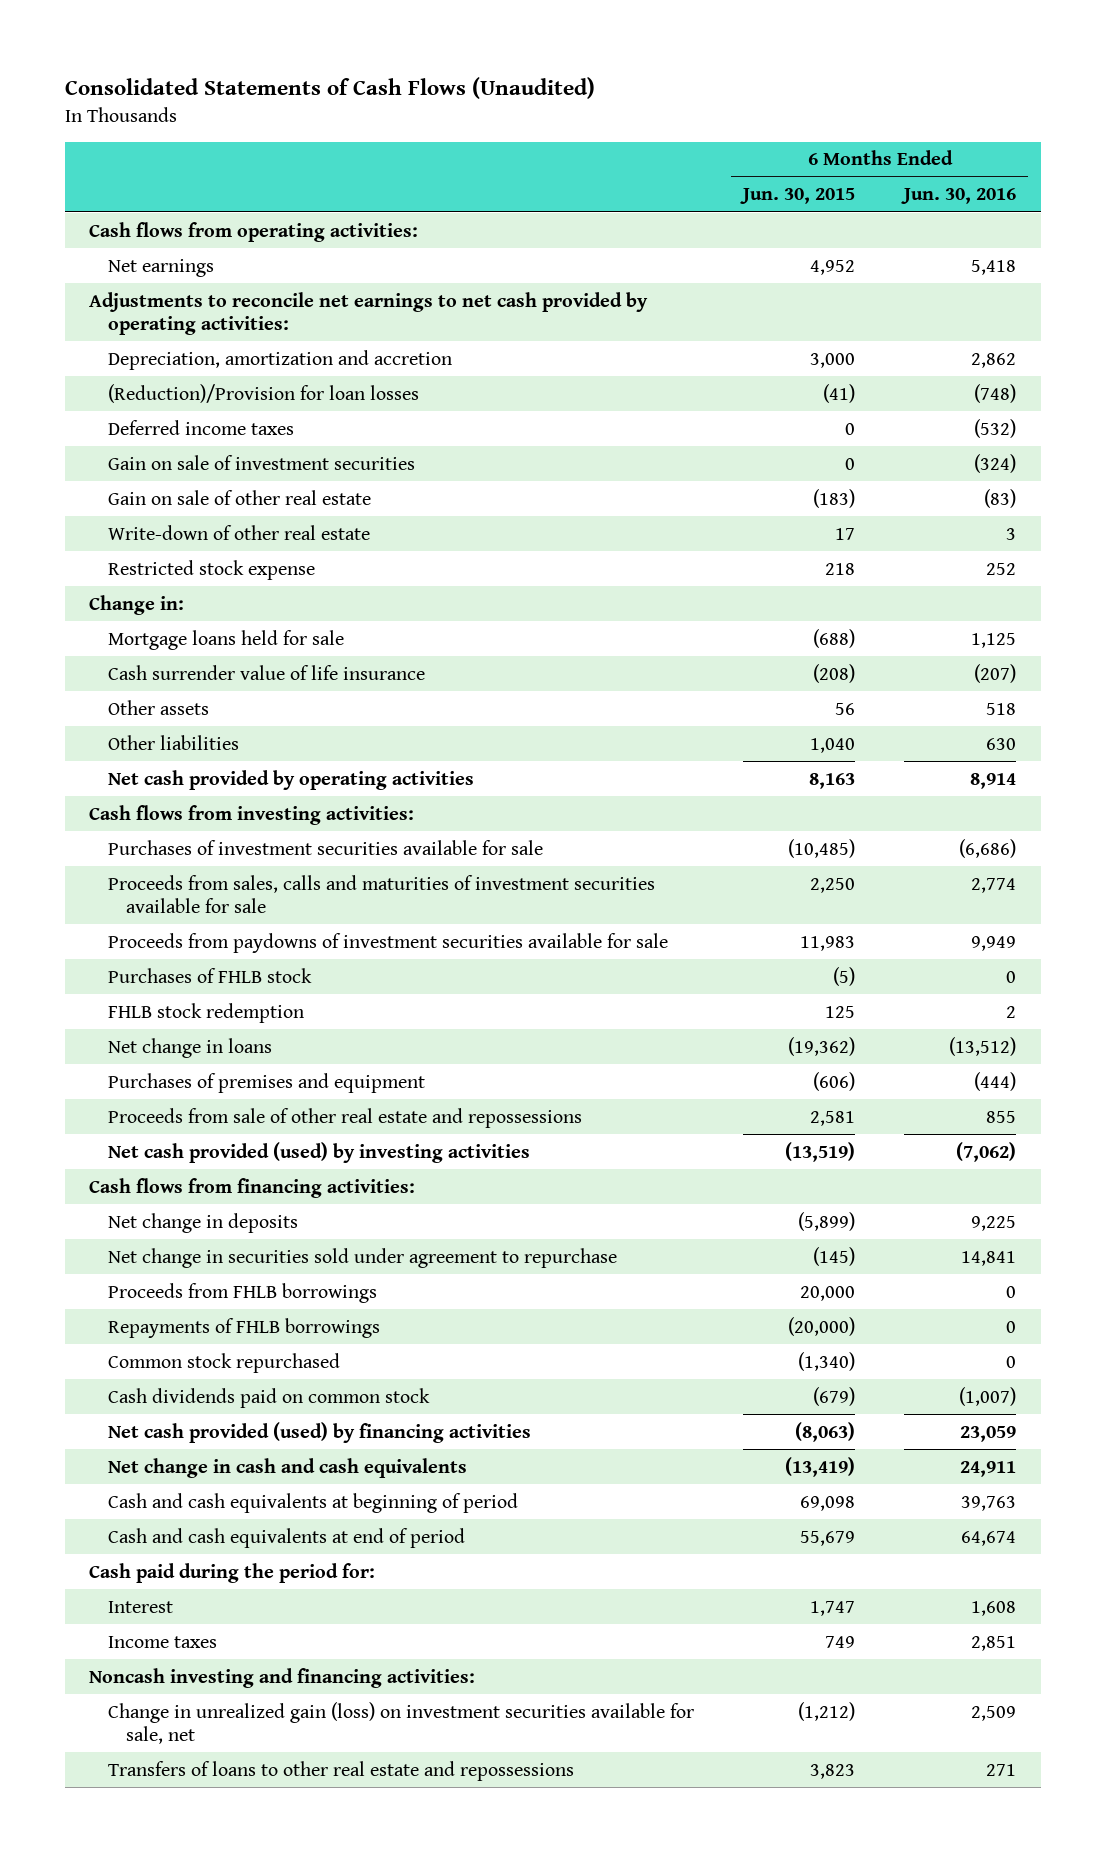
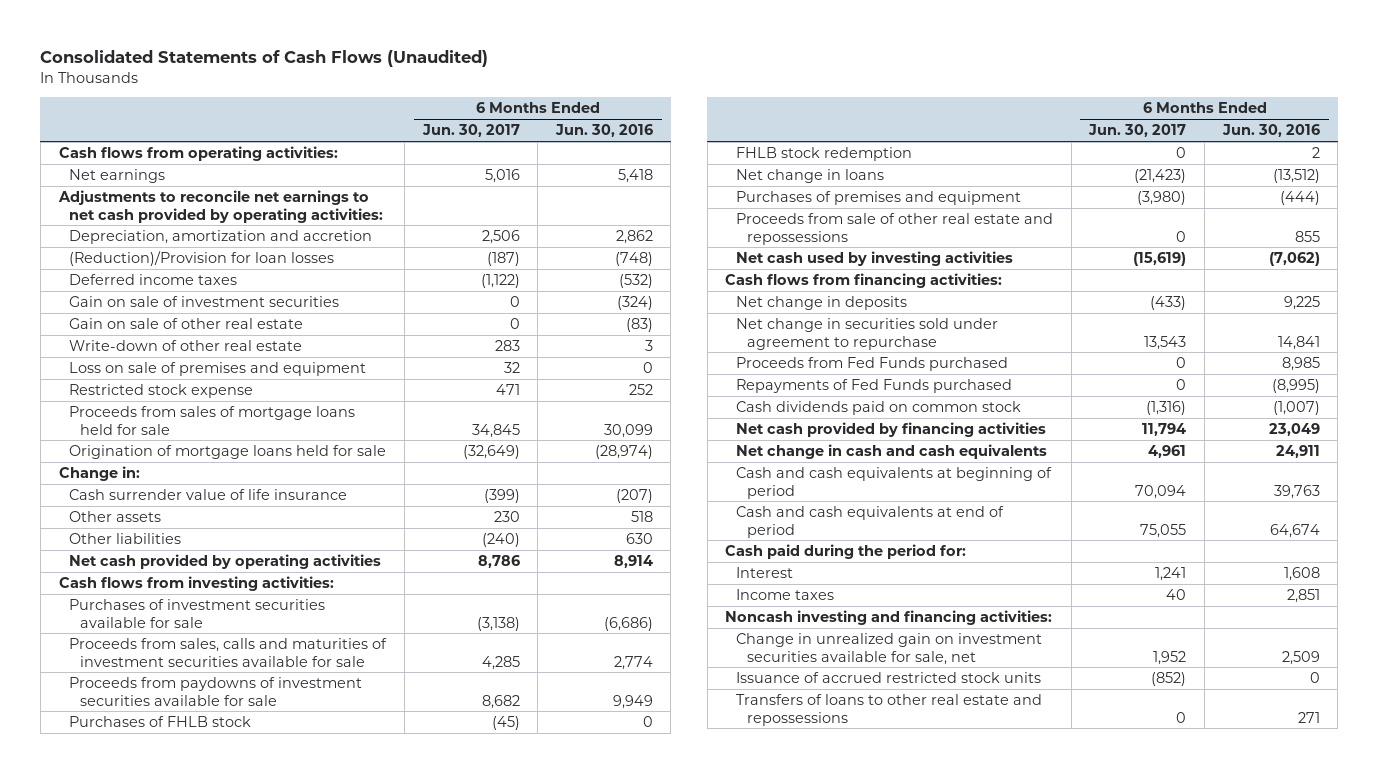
[739,188,855,205] Jun. 30, 2015 -> none
none -> [421,124,520,138] Jun. 30, 2017
none -> [69,362,367,377] Loss on sale of premises and equipment
none -> [69,406,356,435] Proceeds from sales of mortgage loans held for sale
none -> [69,445,387,460] Origination of mortgage loans held for sale
[107,629,344,650] Mortgage loans held for sale -> none
[107,1141,530,1163] Net cash provided (used) by investing activities -> [736,251,1014,267] Net cash used by investing activities
[107,1352,340,1373] Common stock repurchased -> none
[107,1282,377,1303] Proceeds from FHLB borrowings -> [736,357,1009,372] Proceeds from Fed Funds purchased
[1006,1285,1017,1298] 0 -> [1281,357,1320,372] 8,985
[107,1317,380,1338] Repayments of FHLB borrowings -> [736,379,1013,394] Repayments of Fed Funds purchased
[1006,1320,1017,1333] 0 -> [1271,379,1320,394] (8,995)
[107,1421,531,1443] Net cash provided (used) by financing activities -> [736,422,1047,438] Net cash provided by financing activities
[960,1425,1017,1442] 23,059 -> [1268,423,1320,437] 23,049
[107,1701,694,1744] Change in unrealized gain (loss) on investment securities available for sale, net -> [736,633,1043,665] Change in unrealized gain on investment securities available for sale, net
none -> [736,672,1042,684] Issuance of accrued restricted stock units

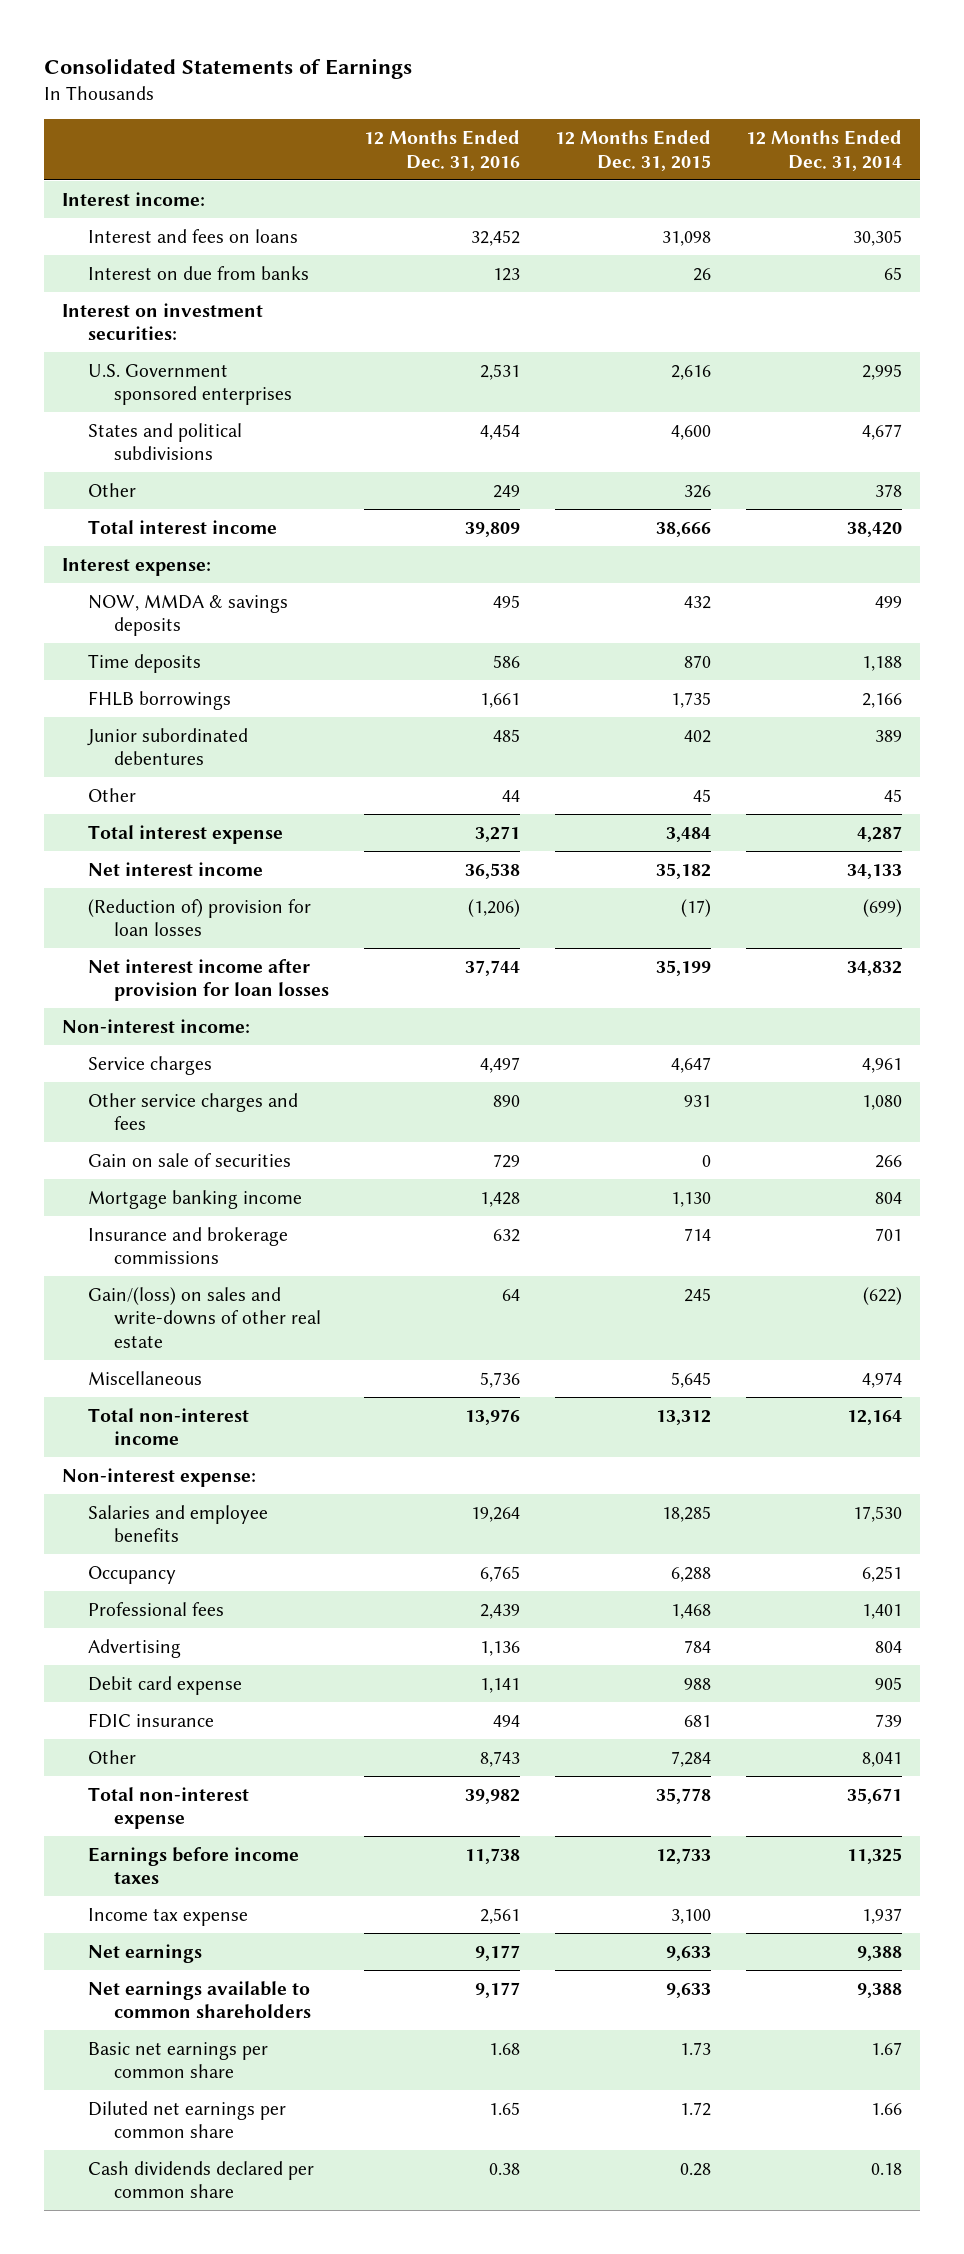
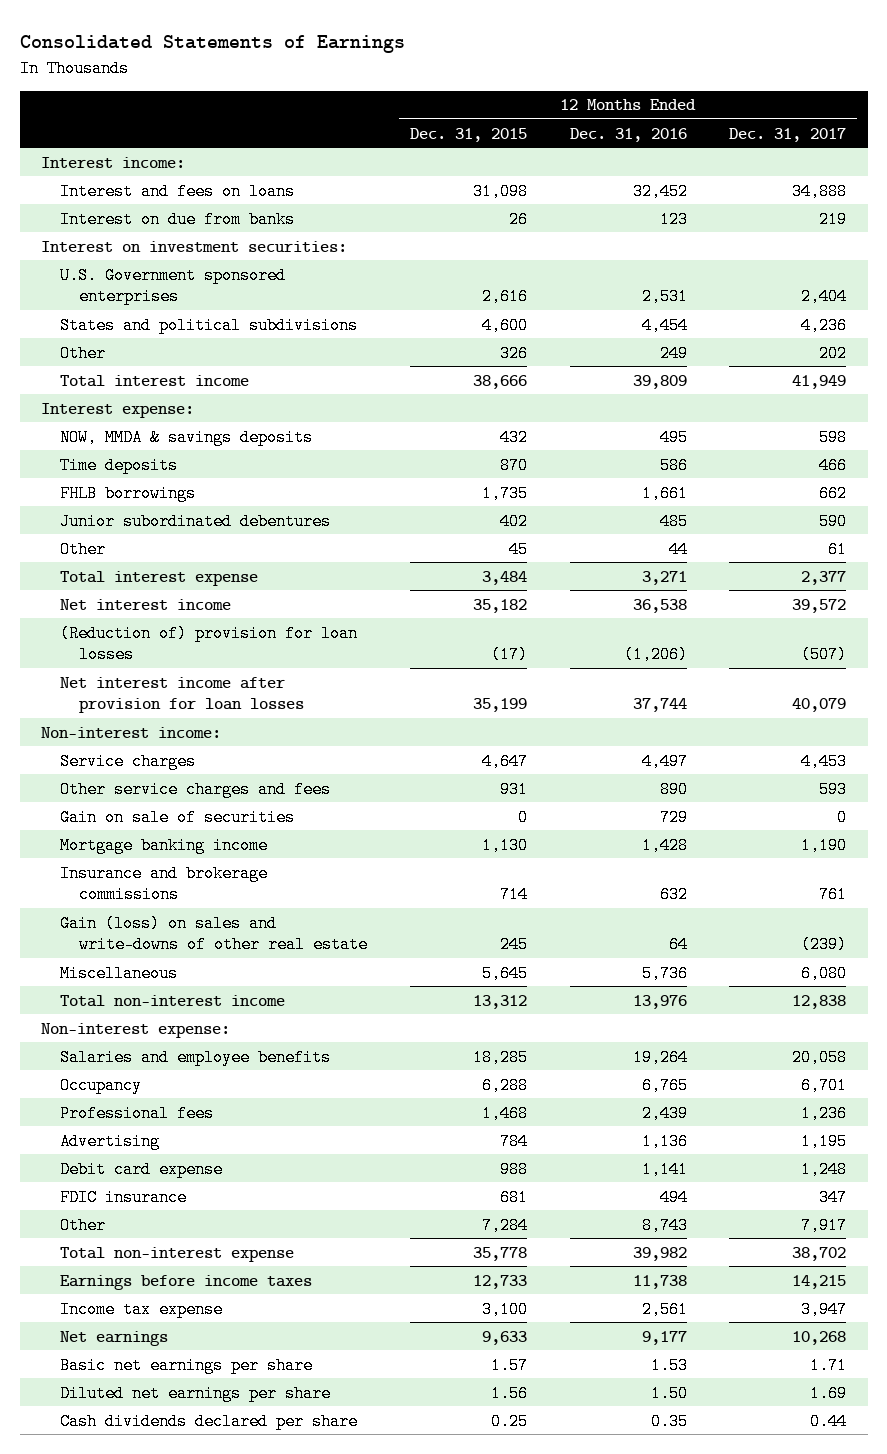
[746,130,903,171] 12 Months Ended Dec. 31, 2014 -> none
none -> [729,127,847,142] Dec. 31, 2017
[88,1286,322,1348] Gain/(loss) on sales and write-downs of other real estate -> [60,914,369,953] Gain (loss) on sales and write-downs of other real estate
[88,1980,312,2019] Net earnings available to common shareholders -> none
[88,2041,269,2079] Basic net earnings per common share -> [60,1356,314,1374] Basic net earnings per share
[489,2042,521,2055] 1.68 -> [650,1356,688,1374] 1.53
[680,2041,712,2055] 1.73 -> [490,1356,528,1374] 1.57
[88,2100,287,2139] Diluted net earnings per common share -> [60,1384,332,1402] Diluted net earnings per share
[489,2101,521,2115] 1.65 -> [650,1384,688,1402] 1.50
[680,2101,712,2116] 1.72 -> [490,1384,528,1402] 1.56
[88,2160,315,2199] Cash dividends declared per common share -> [60,1412,359,1430] Cash dividends declared per share
[489,2162,521,2175] 0.38 -> [650,1412,688,1430] 0.35
[680,2162,712,2176] 0.28 -> [490,1412,528,1430] 0.25

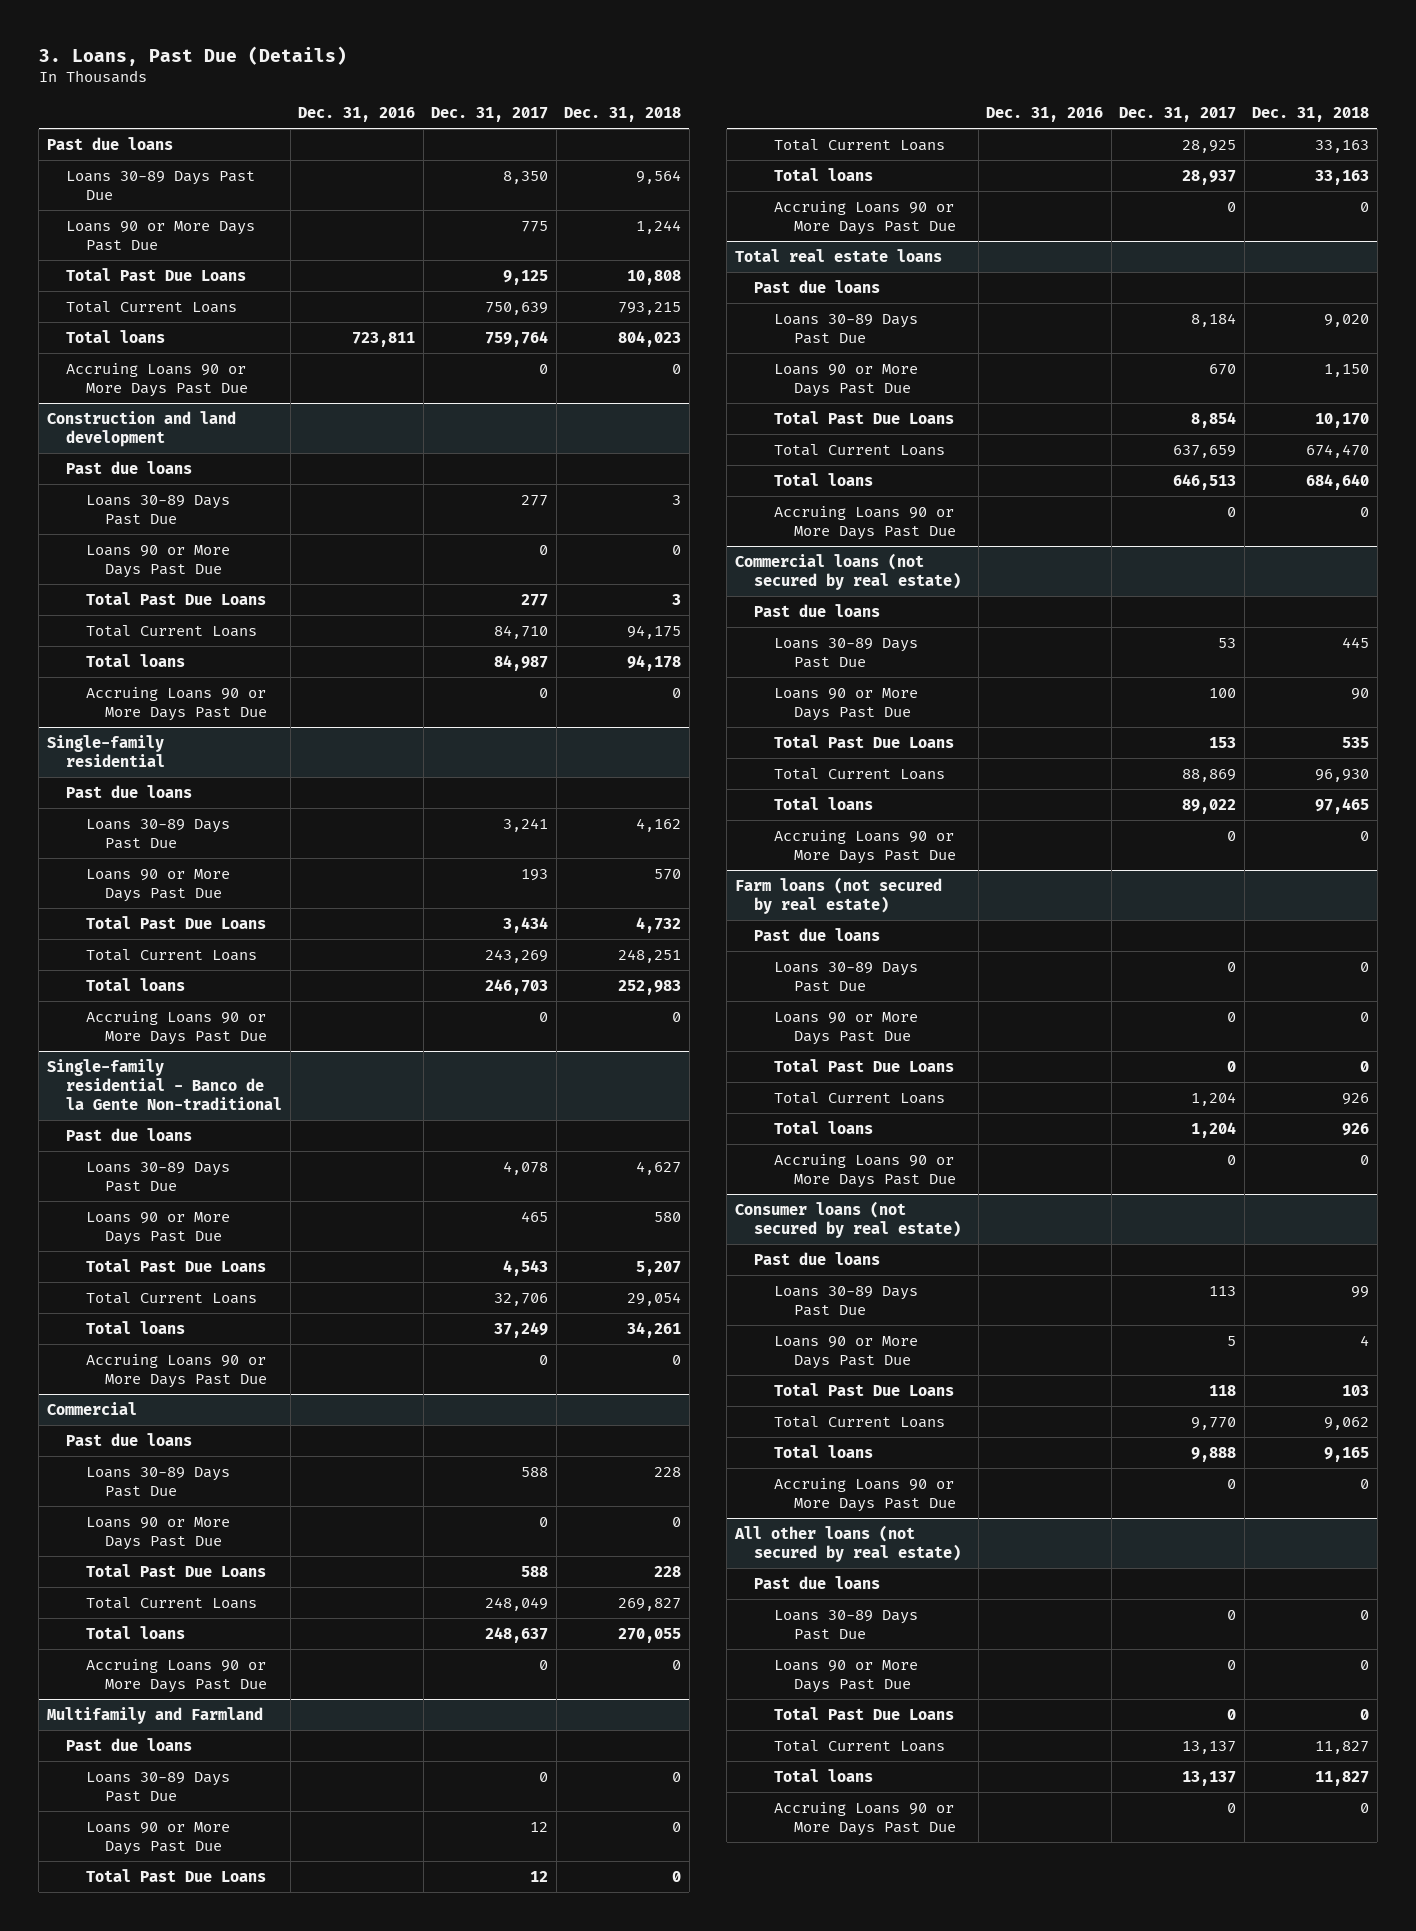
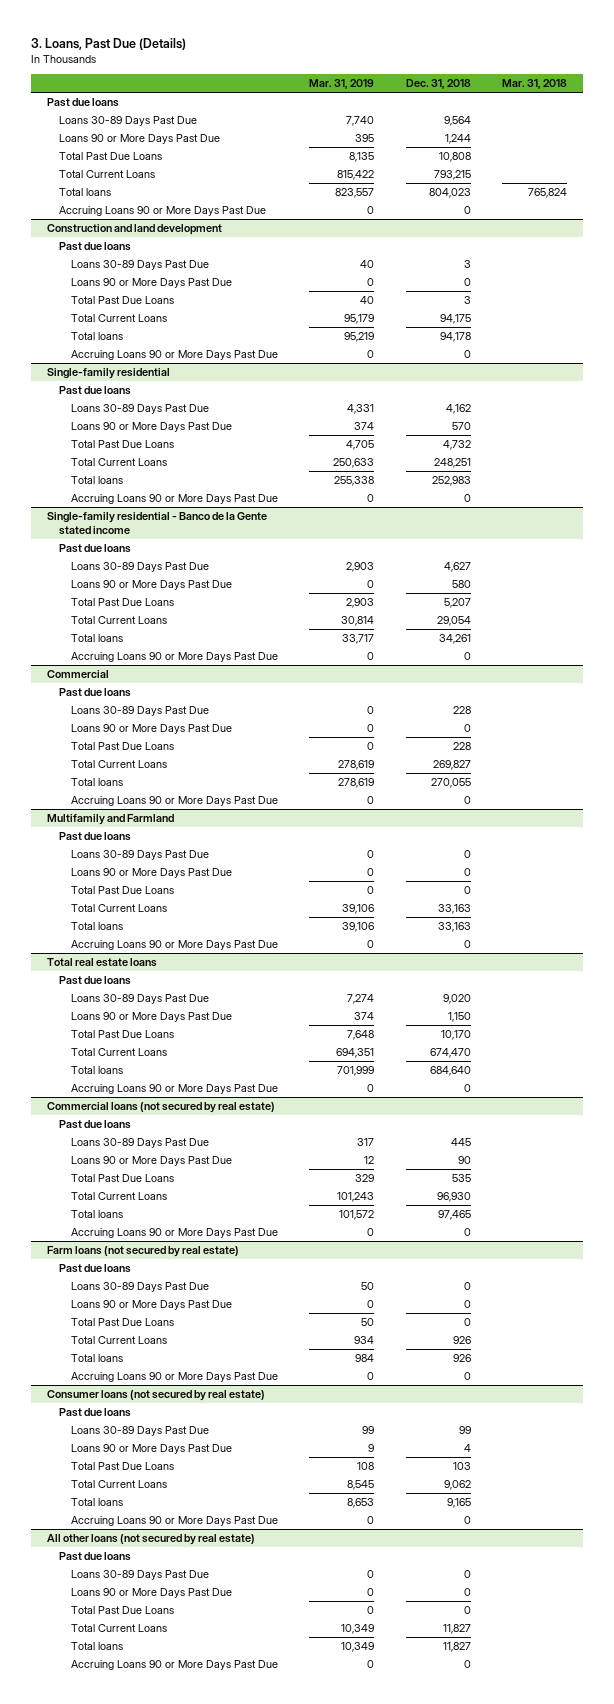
[298,107,416,123] Dec. 31, 2016 -> none
[431,107,549,123] Dec. 31, 2017 -> none
none -> [309,79,375,90] Mar. 31, 2019
none -> [502,79,568,90] Mar. 31, 2018
[46,1058,283,1110] Single-family residential - Banco de la Gente Non-traditional -> [46,512,267,536] Single-family residential - Banco de la Gente stated income

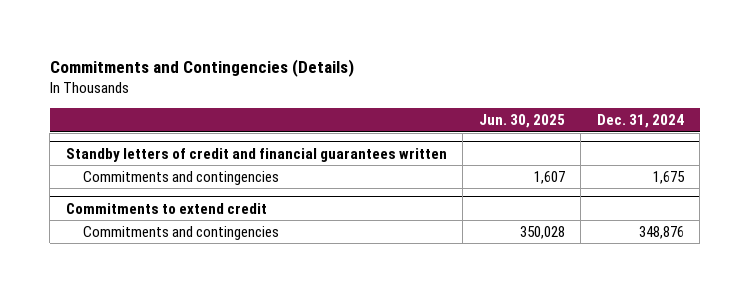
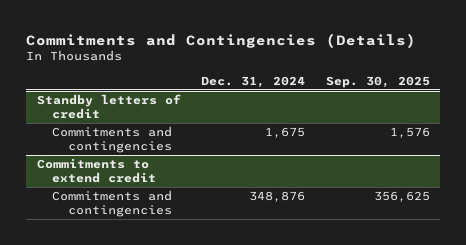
[478,114,565,129] Jun. 30, 2025 -> none
none -> [325,76,430,89] Sep. 30, 2025
[65,147,447,162] Standby letters of credit and financial guarantees written -> [36,94,181,120] Standby letters of credit

